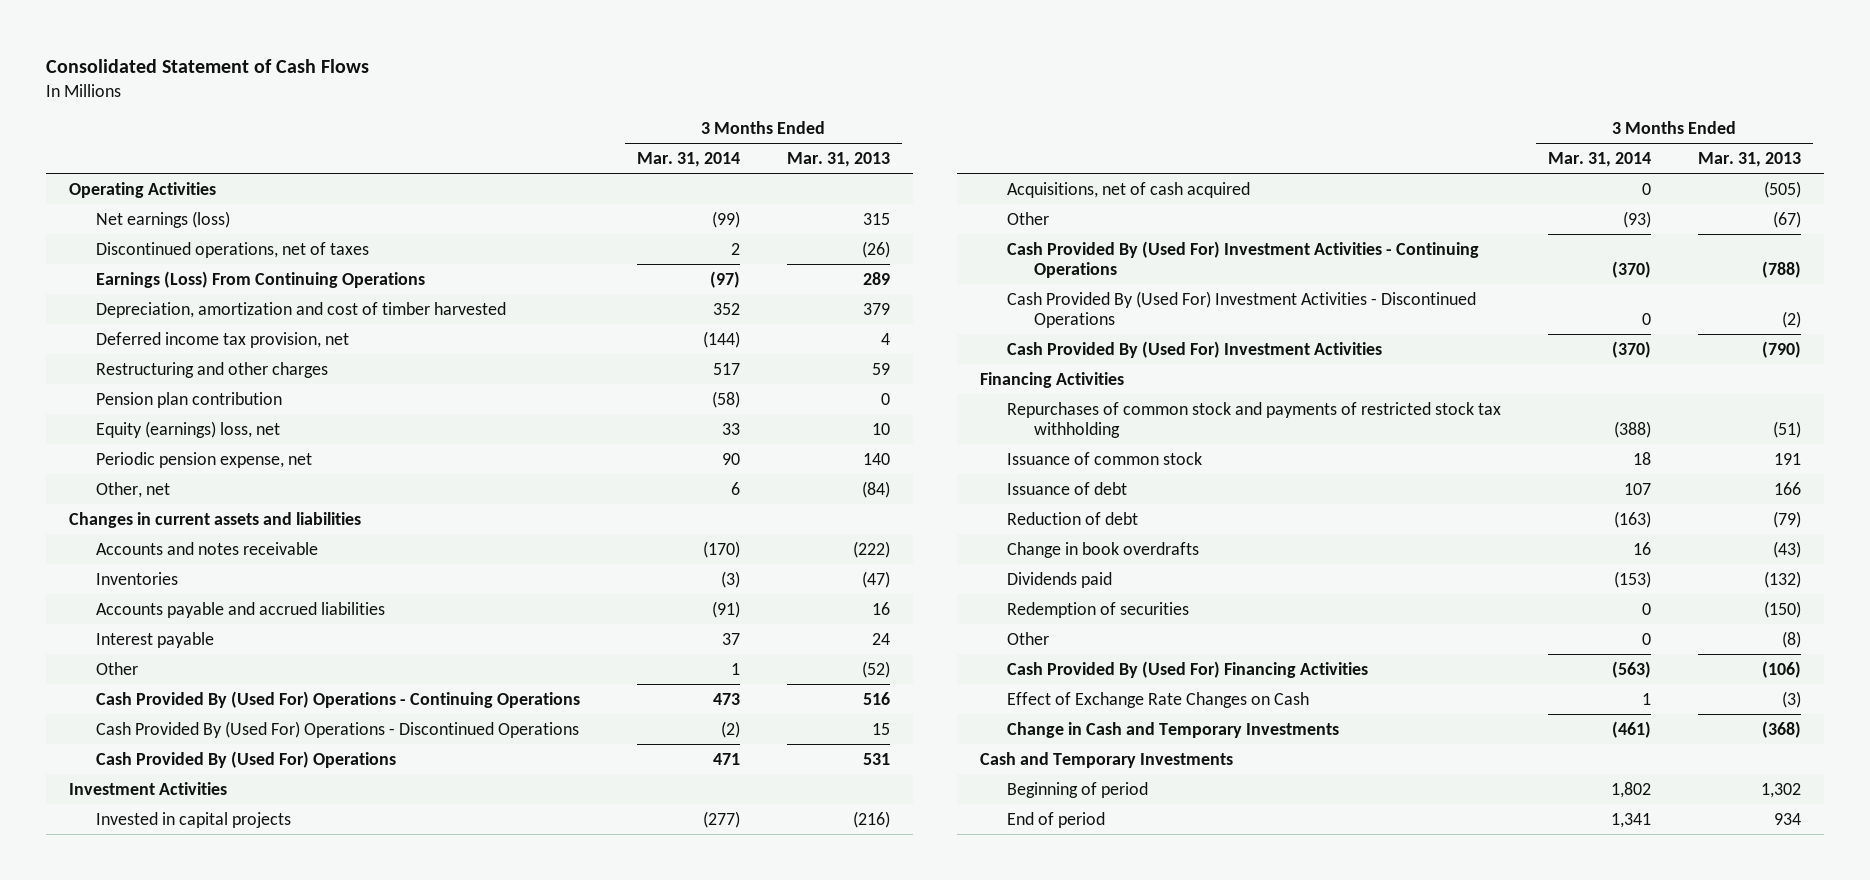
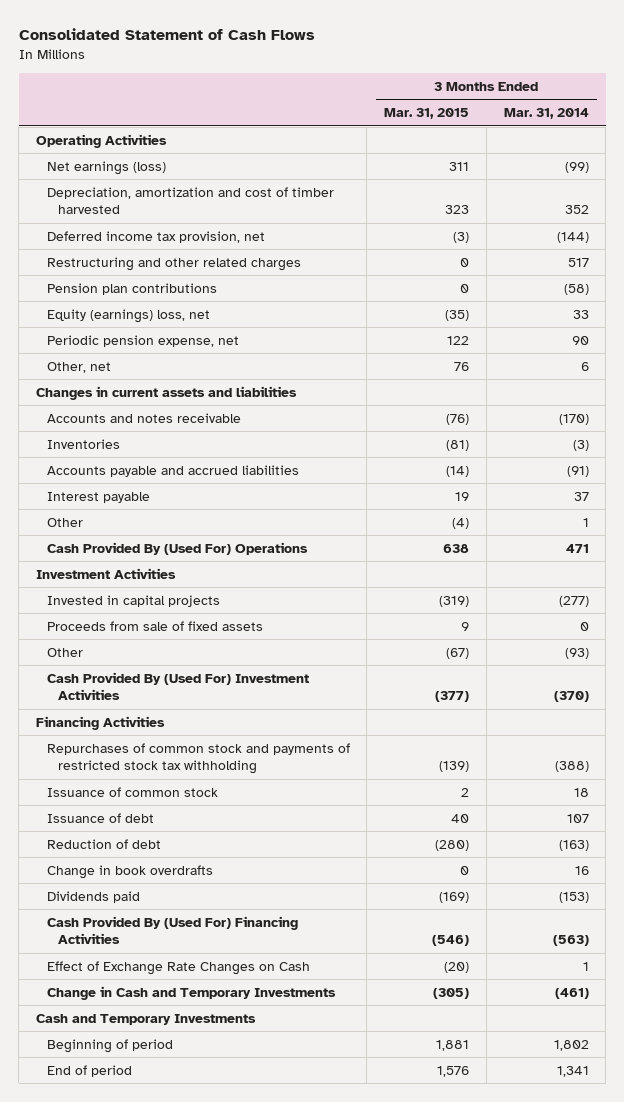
[786,152,890,168] Mar. 31, 2013 -> none
none -> [384,108,470,120] Mar. 31, 2015
[96,241,370,258] Discontinued operations, net of taxes -> none
[96,270,426,288] Earnings (Loss) From Continuing Operations -> none
[96,361,329,378] Restructuring and other charges -> [46,256,301,271] Restructuring and other related charges
[96,391,283,408] Pension plan contribution -> [46,282,217,295] Pension plan contributions
[96,690,581,708] Cash Provided By (Used For) Operations - Continuing Operations -> none
[96,720,580,738] Cash Provided By (Used For) Operations - Discontinued Operations -> none
[1007,181,1251,198] Acquisitions, net of cash acquired -> none
none -> [46,620,263,631] Proceeds from sale of fixed assets
[1007,240,1480,278] Cash Provided By (Used For) Investment Activities - Continuing Operations -> none
[1007,290,1477,328] Cash Provided By (Used For) Investment Activities - Discontinued Operations -> none
[1007,601,1190,618] Redemption of securities -> none
[1007,631,1050,645] Other -> none

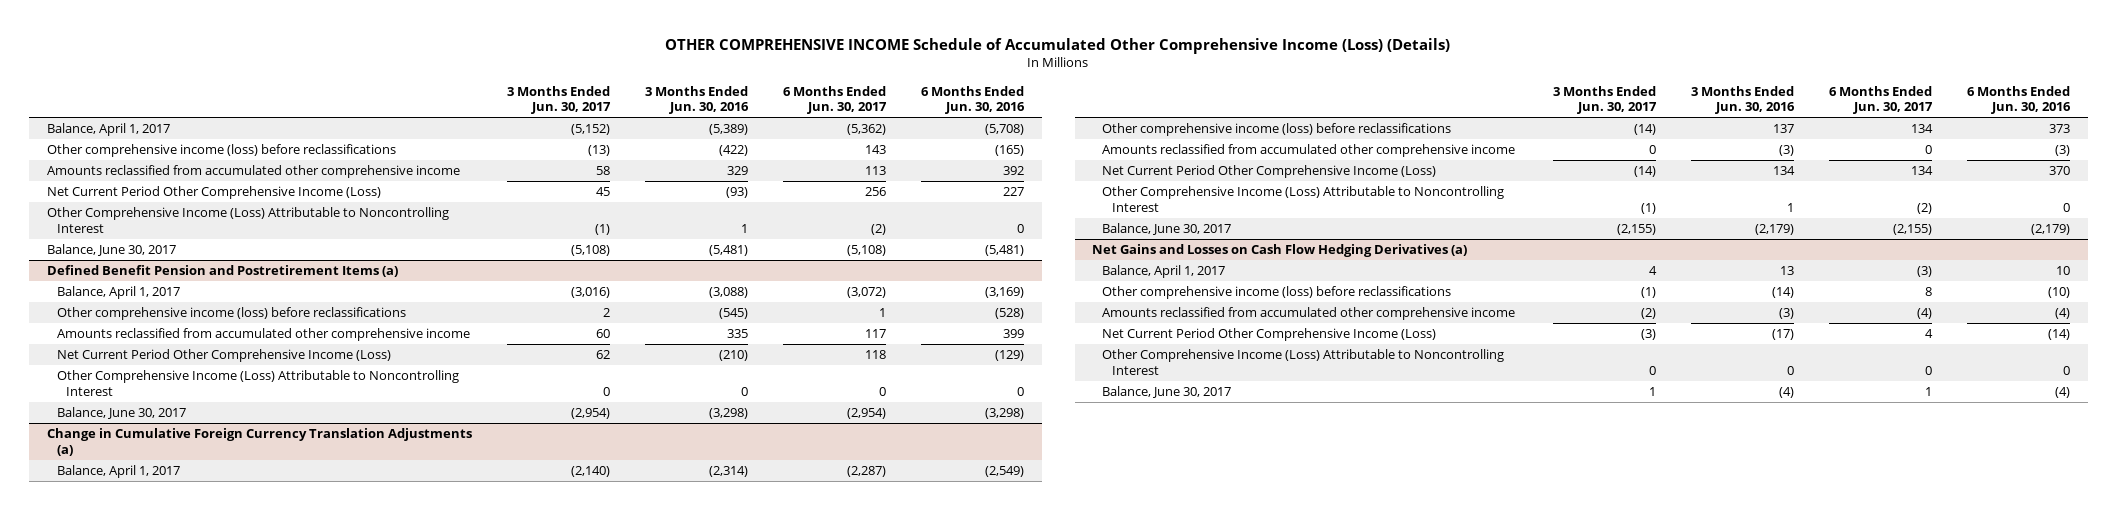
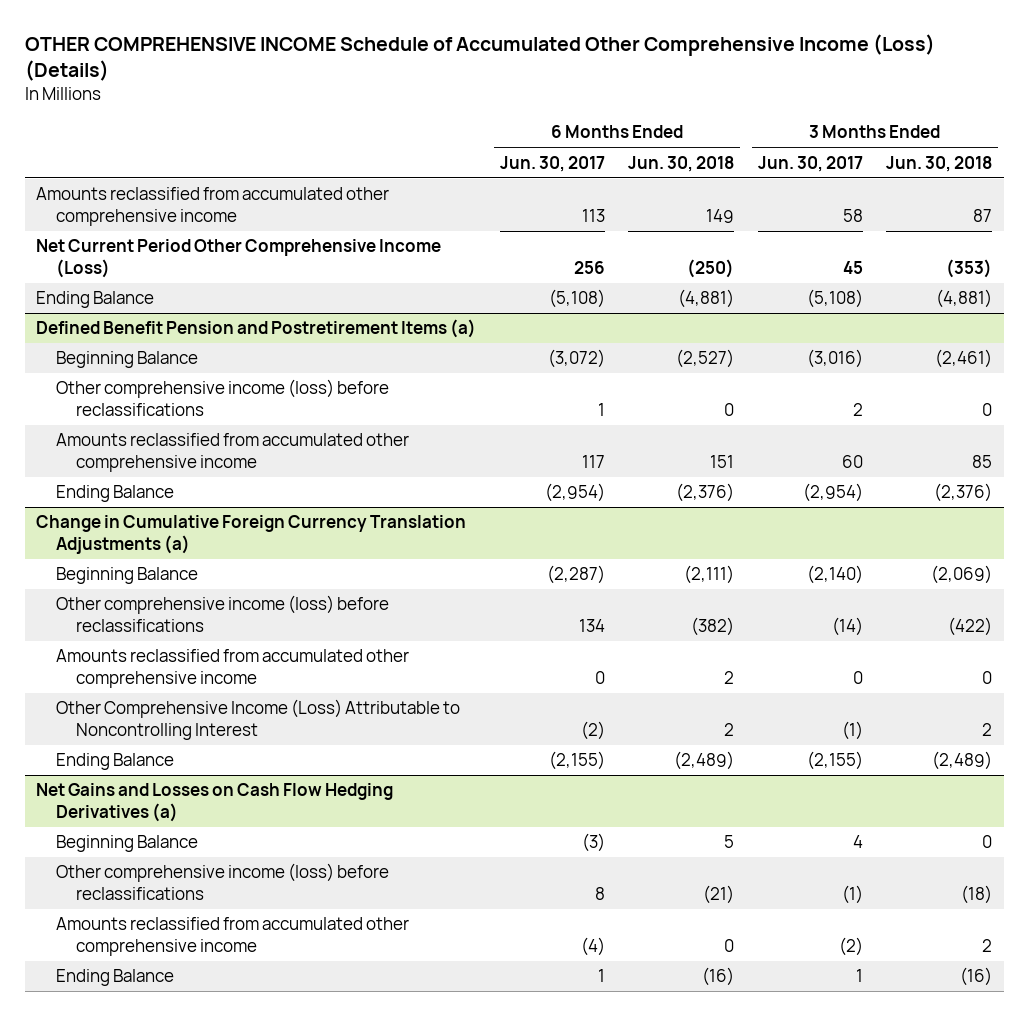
[644,85,749,115] 3 Months Ended Jun. 30, 2016 -> none
[921,85,1026,115] 6 Months Ended Jun. 30, 2016 -> none
none -> [628,155,735,172] Jun. 30, 2018
none -> [886,155,993,172] Jun. 30, 2018
[46,123,170,137] Balance, April 1, 2017 -> none
[46,144,396,158] Other comprehensive income (loss) before reclassifications -> none
[46,207,449,233] Other Comprehensive Income (Loss) Attributable to Noncontrolling Interest -> none
[46,244,176,257] Balance, June 30, 2017 -> [36,291,155,309] Ending Balance
[56,286,180,300] Balance, April 1, 2017 -> [56,351,199,369] Beginning Balance
[56,349,391,363] Net Current Period Other Comprehensive Income (Loss) -> none
[56,370,459,396] Other Comprehensive Income (Loss) Attributable to Noncontrolling Interest -> none
[56,407,186,420] Balance, June 30, 2017 -> [56,485,175,503] Ending Balance
[56,465,180,479] Balance, April 1, 2017 -> [56,567,199,585] Beginning Balance
[1102,165,1437,179] Net Current Period Other Comprehensive Income (Loss) -> none
[1102,223,1232,236] Balance, June 30, 2017 -> [56,753,175,771] Ending Balance
[1102,265,1226,279] Balance, April 1, 2017 -> [56,835,199,853] Beginning Balance
[1102,328,1437,342] Net Current Period Other Comprehensive Income (Loss) -> none
[1102,349,1505,375] Other Comprehensive Income (Loss) Attributable to Noncontrolling Interest -> none
[1102,386,1232,399] Balance, June 30, 2017 -> [56,969,175,987] Ending Balance

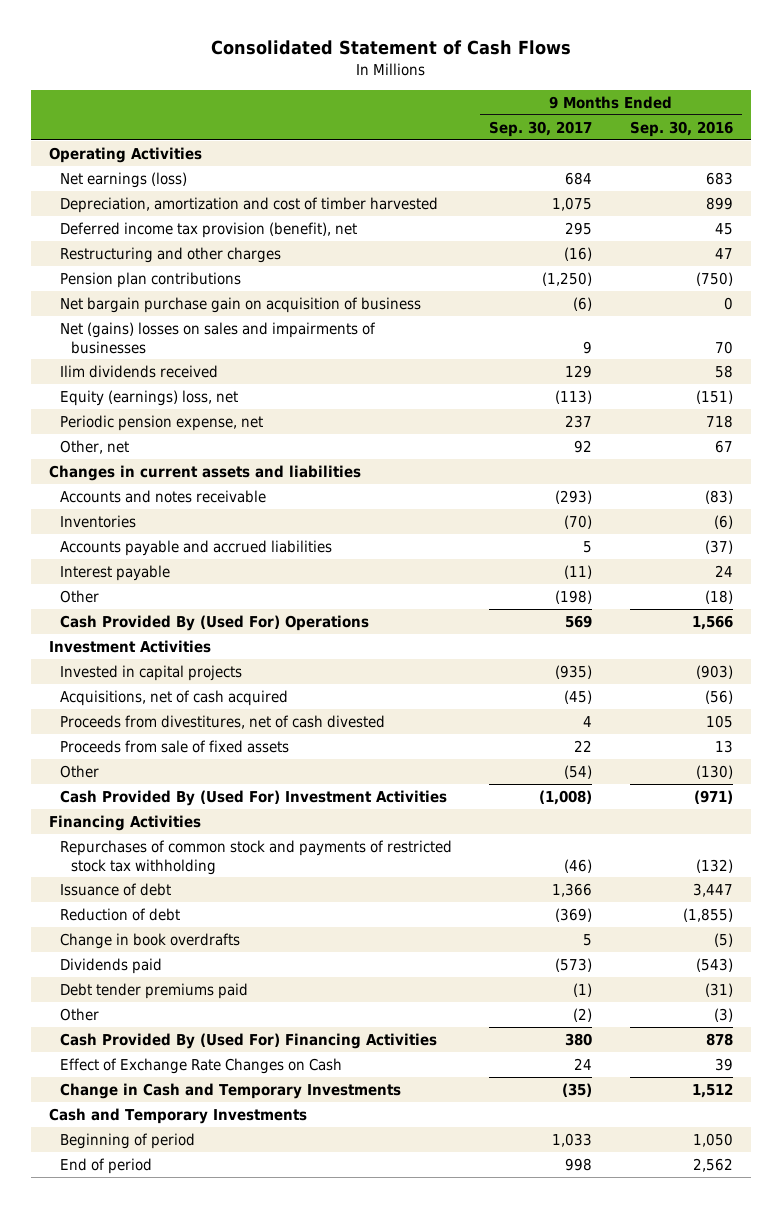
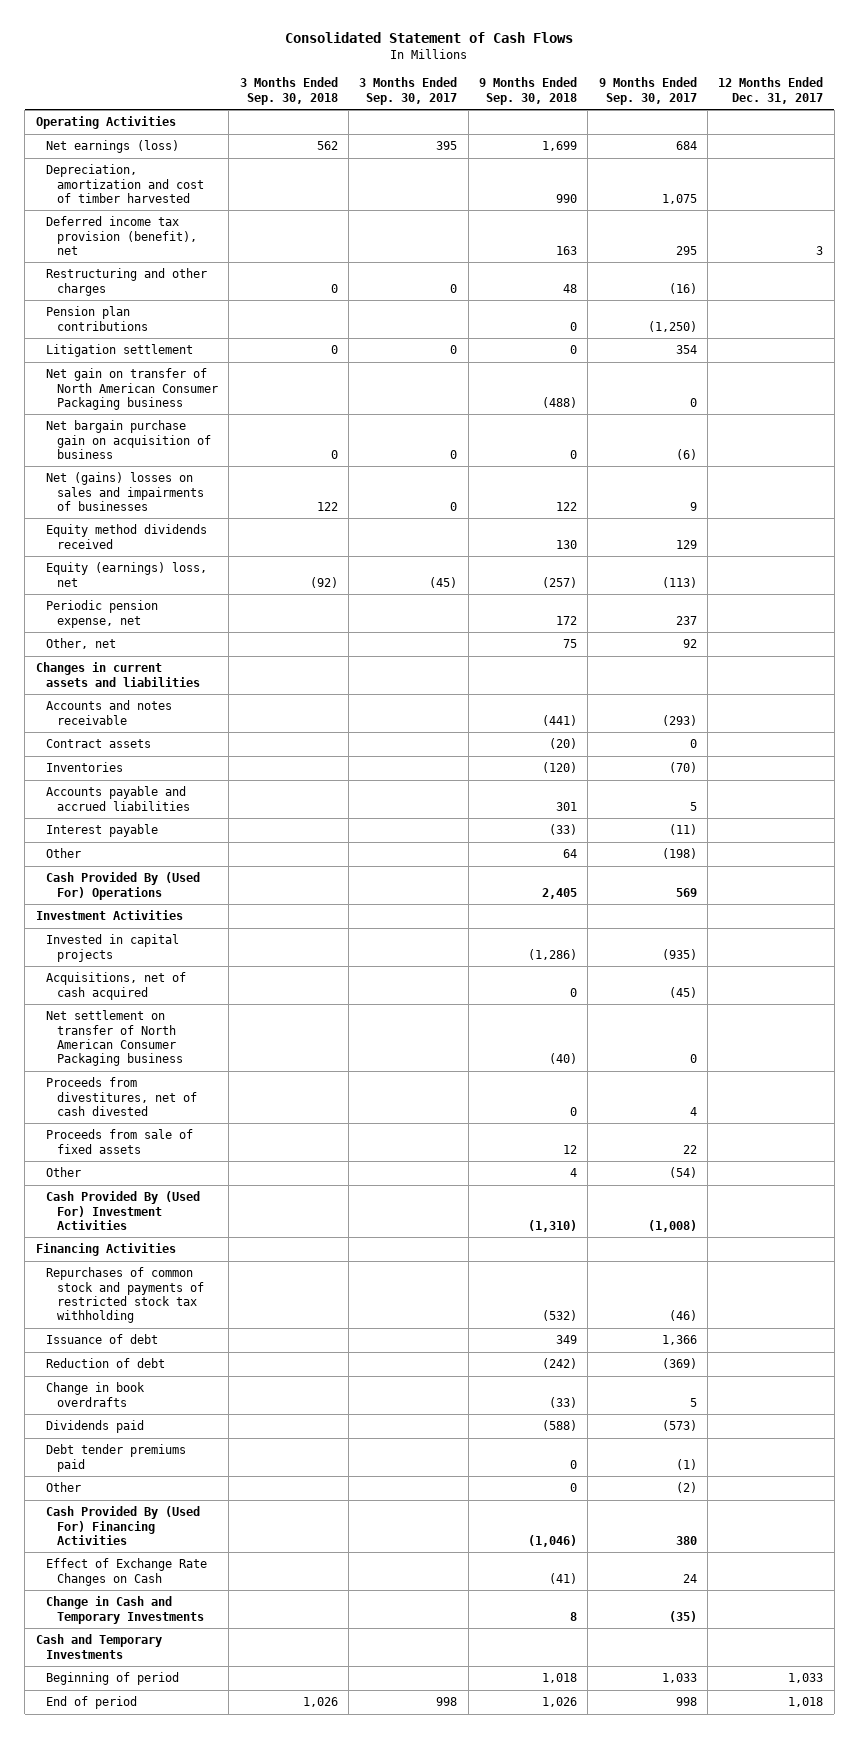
[629,120,733,137] Sep. 30, 2016 -> none
none -> [239,77,338,105] 3 Months Ended Sep. 30, 2018
none -> [359,77,458,105] 3 Months Ended Sep. 30, 2017
none -> [479,77,578,105] 9 Months Ended Sep. 30, 2018
none -> [718,77,824,104] 12 Months Ended Dec. 31, 2017
none -> [46,344,194,358] Litigation settlement
none -> [46,368,218,411] Net gain on transfer of North American Consumer Packaging business
[60,364,219,378] Ilim dividends received -> [46,524,208,549] Equity method dividends received
none -> [46,739,152,749] Contract assets
none -> [46,1010,183,1067] Net settlement on transfer of North American Consumer Packaging business

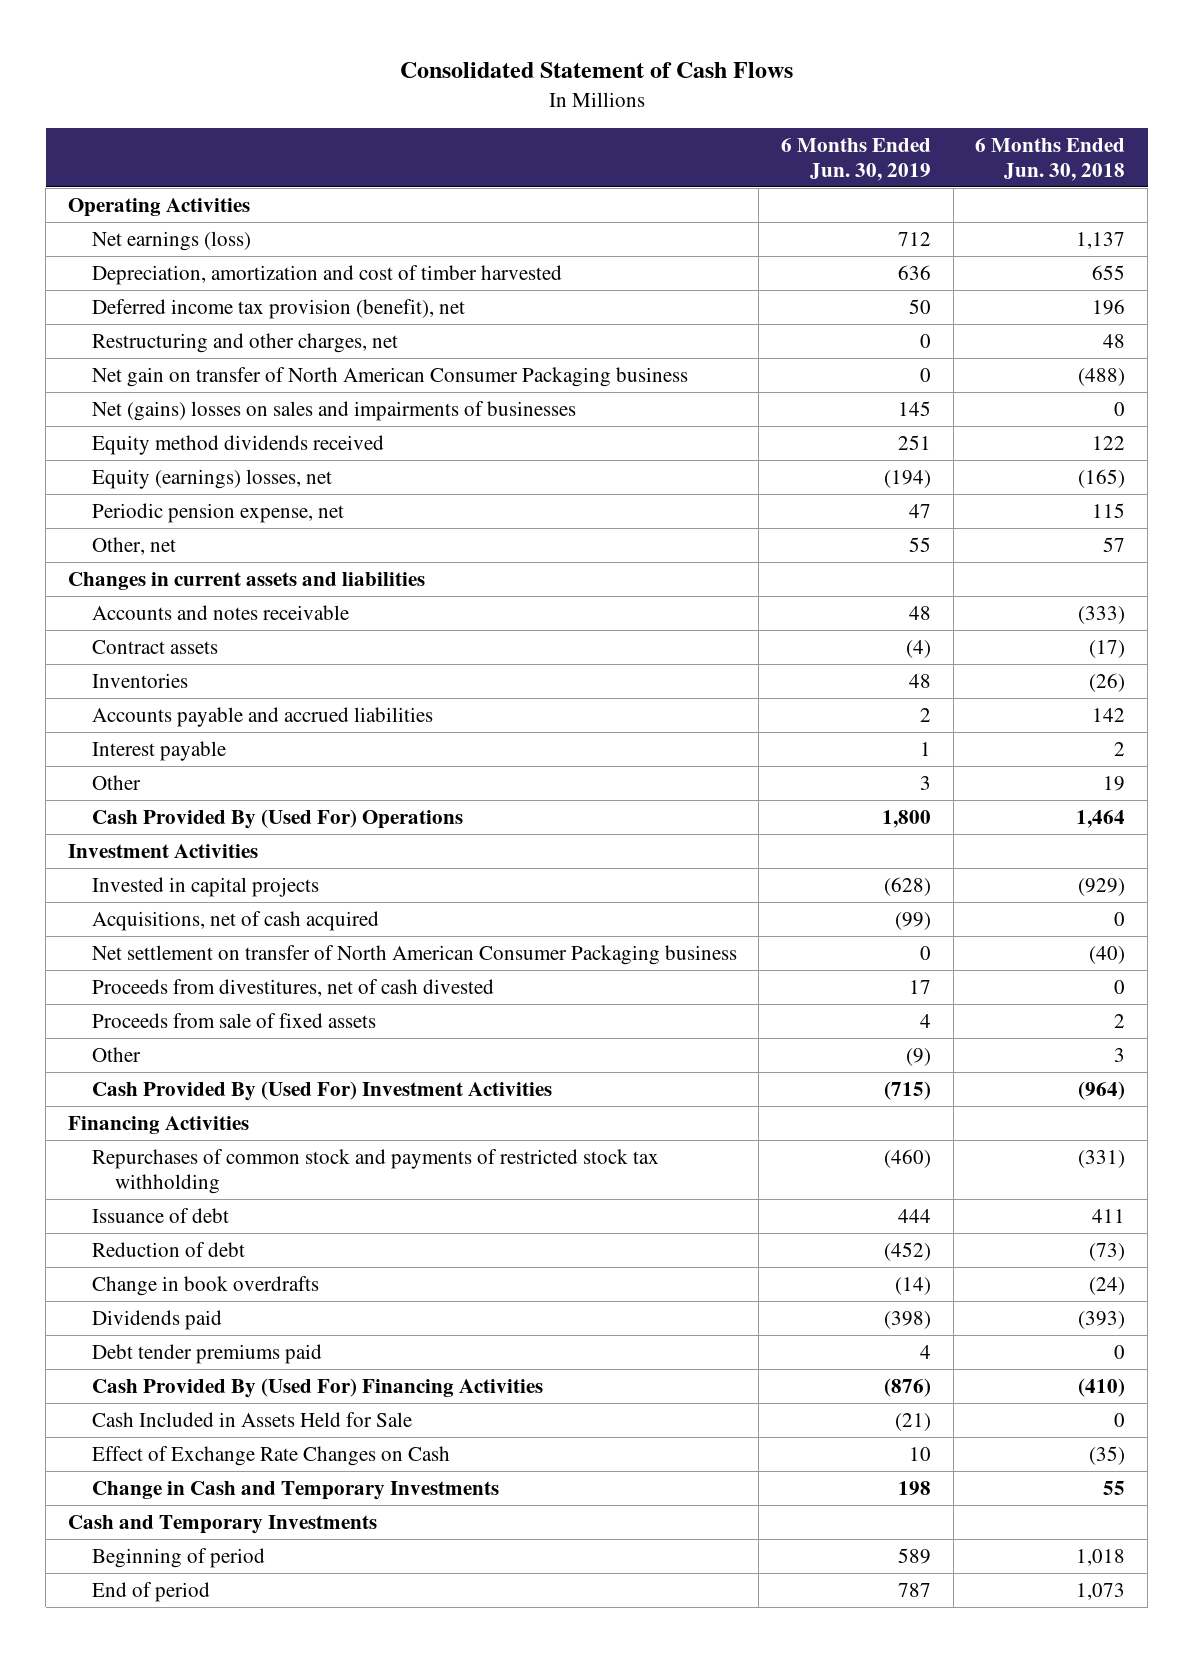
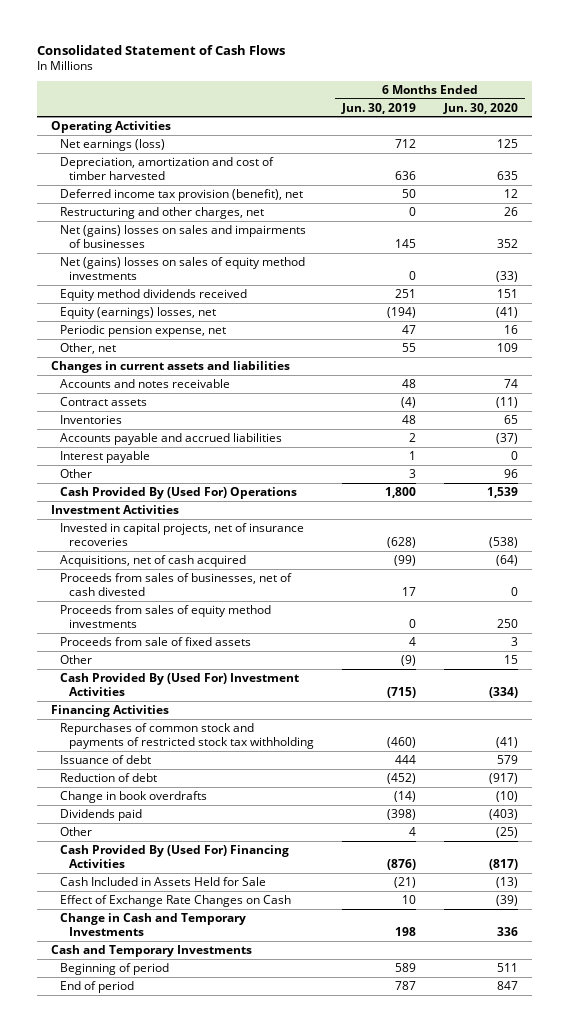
[975,137,1126,181] 6 Months Ended Jun. 30, 2018 -> none
none -> [442,102,518,114] Jun. 30, 2020
[91,367,688,388] Net gain on transfer of North American Consumer Packaging business -> none
none -> [59,256,305,280] Net (gains) losses on sales of equity method investments
[91,877,319,898] Invested in capital projects -> [59,522,304,546] Invested in capital projects, net of insurance recoveries
[91,945,737,966] Net settlement on transfer of North American Consumer Packaging business -> none
[91,979,494,998] Proceeds from divestitures, net of cash divested -> [59,572,292,596] Proceeds from sales of businesses, net of cash divested
none -> [59,604,271,628] Proceeds from sales of equity method investments
[91,1344,322,1365] Debt tender premiums paid -> none
none -> [59,826,92,836] Other

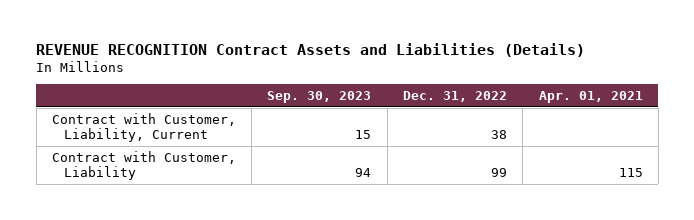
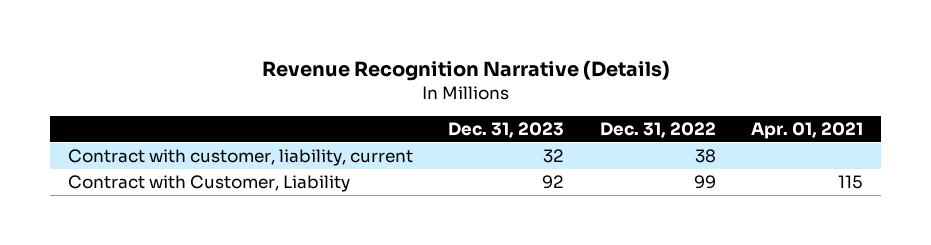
[36,43,586,58] REVENUE RECOGNITION Contract Assets and Liabilities (Details) -> [261,60,670,82] Revenue Recognition Narrative (Details)
[267,91,372,104] Sep. 30, 2023 -> none
none -> [448,122,565,139] Dec. 31, 2023
[51,112,236,143] Contract with Customer, Liability, Current -> [67,149,413,167] Contract with customer, liability, current

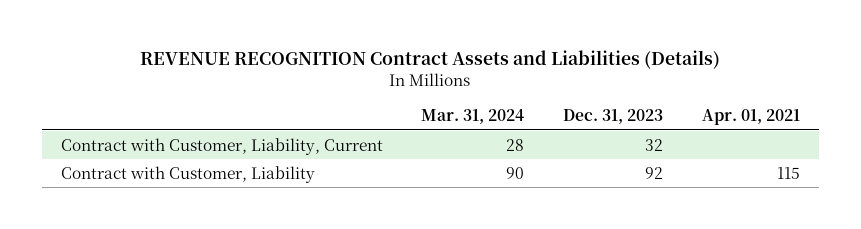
[261,60,670,82] Revenue Recognition Narrative (Details) -> [140,50,721,70] REVENUE RECOGNITION Contract Assets and Liabilities (Details)
[599,122,716,139] Dec. 31, 2022 -> none
none -> [421,109,525,125] Mar. 31, 2024
[67,149,413,167] Contract with customer, liability, current -> [60,137,383,155] Contract with Customer, Liability, Current

